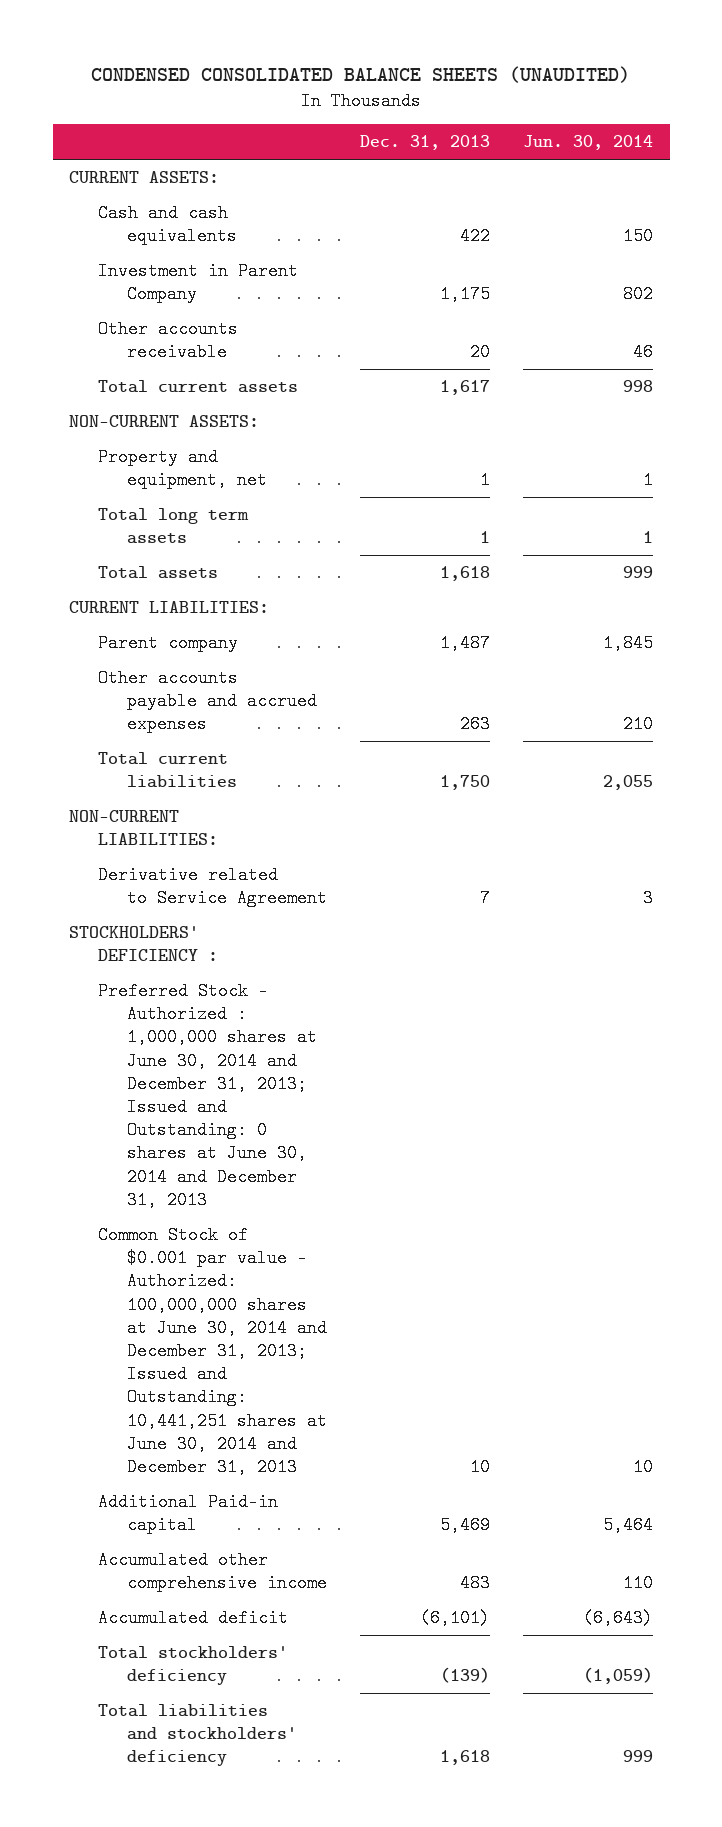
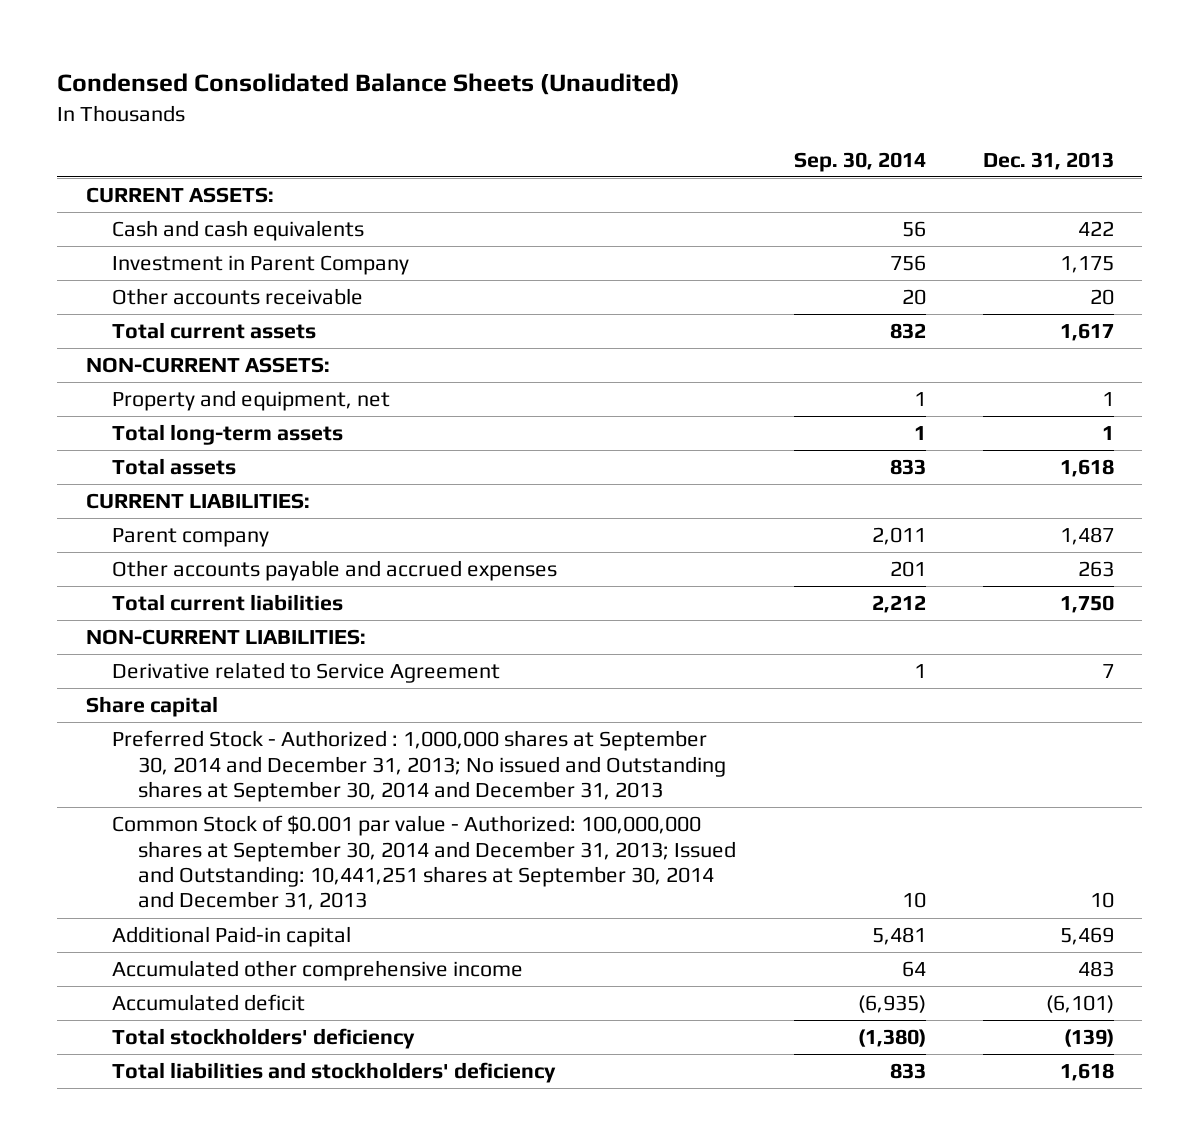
[91,66,631,84] CONDENSED CONSOLIDATED BALANCE SHEETS (UNAUDITED) -> [57,73,681,96] Condensed Consolidated Balance Sheets (Unaudited)
[523,135,654,151] Jun. 30, 2014 -> none
none -> [793,151,926,172] Sep. 30, 2014
[98,507,250,545] Total long term assets -> [112,424,344,446] Total long-term assets
[69,925,219,962] STOCKHOLDERS' DEFICIENCY : -> none
none -> [86,696,219,718] Share capital
[98,981,318,1209] Preferred Stock - Authorized : 1,000,000 shares at June 30, 2014 and December 31, 2013; Issued and Outstanding: 0 shares at June 30, 2014 and December 31, 2013 -> [112,730,727,803] Preferred Stock - Authorized : 1,000,000 shares at September 30, 2014 and December 31, 2013; No issued and Outstanding shares at September 30, 2014 and December 31, 2013
[98,1225,328,1477] Common Stock of $0.001 par value - Authorized: 100,000,000 shares at June 30, 2014 and December 31, 2013; Issued and Outstanding: 10,441,251 shares at June 30, 2014 and December 31, 2013 -> [112,815,737,911] Common Stock of $0.001 par value - Authorized: 100,000,000 shares at September 30, 2014 and December 31, 2013; Issued and Outstanding: 10,441,251 shares at September 30, 2014 and December 31, 2013

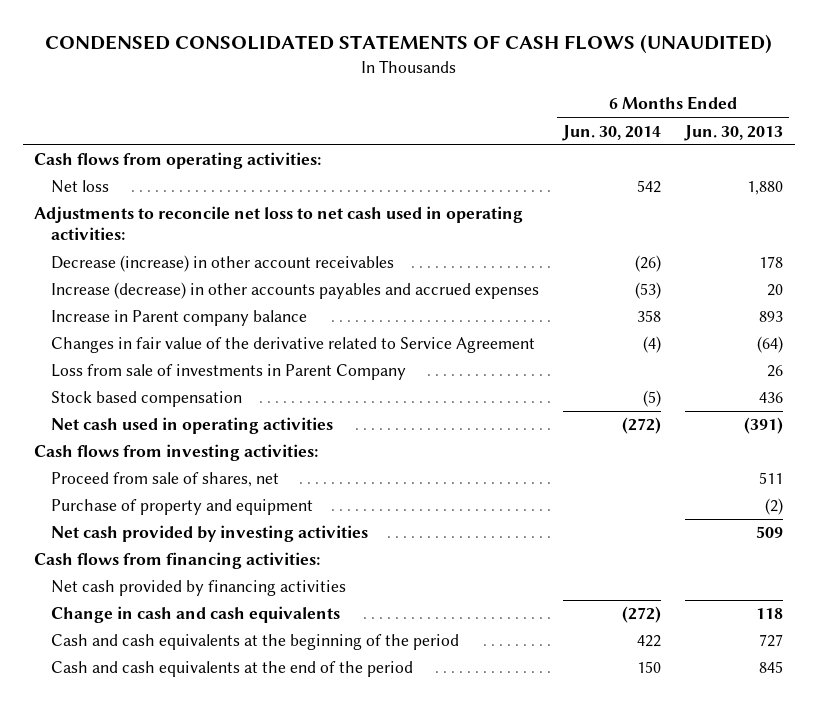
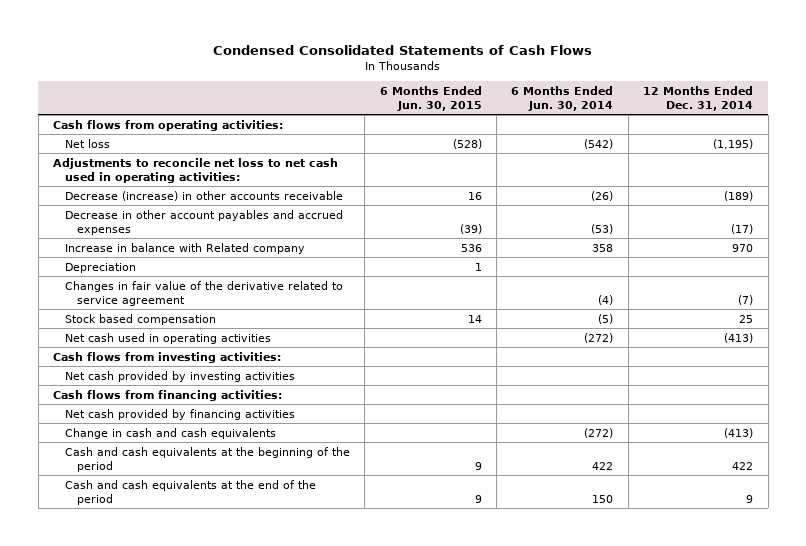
[44,34,772,55] CONDENSED CONSOLIDATED STATEMENTS OF CASH FLOWS (UNAUDITED) -> [213,45,593,56] Condensed Consolidated Statements of Cash Flows
[683,124,783,141] Jun. 30, 2013 -> none
none -> [379,85,482,111] 6 Months Ended Jun. 30, 2015
none -> [643,85,754,111] 12 Months Ended Dec. 31, 2014
[637,180,662,194] 542 -> [584,138,614,149] (542)
[51,364,407,381] Loss from sale of investments in Parent Company -> none
[51,255,395,273] Decrease (increase) in other account receivables -> [64,190,343,201] Decrease (increase) in other accounts receivable
[51,282,540,300] Increase (decrease) in other accounts payables and accrued expenses -> [64,209,343,235] Decrease in other account payables and accrued expenses
[51,310,308,327] Increase in Parent company balance -> [64,242,305,254] Increase in balance with Related company
none -> [64,262,136,273] Depreciation
[51,337,536,354] Changes in fair value of the derivative related to Service Agreement -> [64,280,343,306] Changes in fair value of the derivative related to service agreement
[51,472,280,488] Proceed from sale of shares, net -> none
[51,499,314,516] Purchase of property and equipment -> none

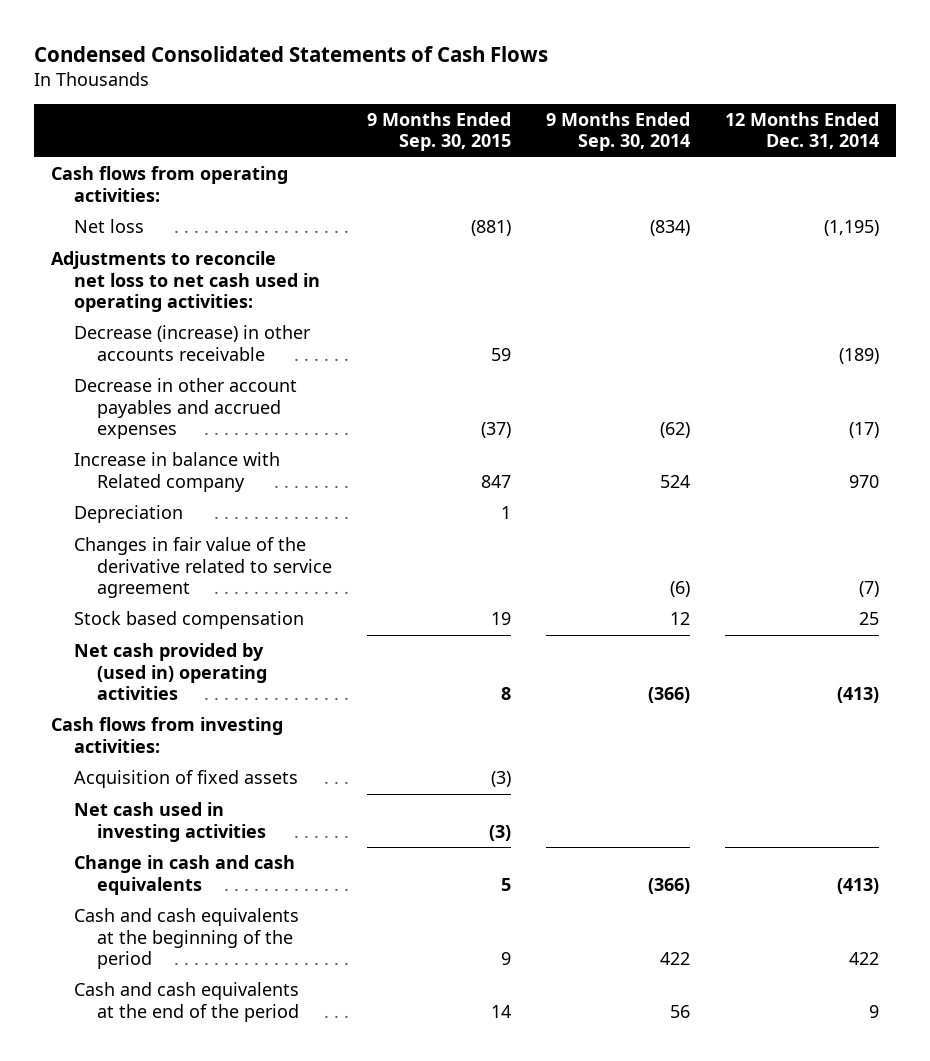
[379,85,482,111] 6 Months Ended Jun. 30, 2015 -> none
[511,85,614,111] 6 Months Ended Jun. 30, 2014 -> none
none -> [366,112,511,152] 9 Months Ended Sep. 30, 2015
none -> [545,112,690,152] 9 Months Ended Sep. 30, 2014
[64,332,271,344] Net cash used in operating activities -> [74,643,268,700] Net cash provided by (used in) operating activities
[53,389,283,401] Cash flows from financing activities: -> none
[64,408,295,420] Net cash provided by financing activities -> none
none -> [74,770,299,789] Acquisition of fixed assets
[64,370,295,382] Net cash provided by investing activities -> [74,802,267,842] Net cash used in investing activities

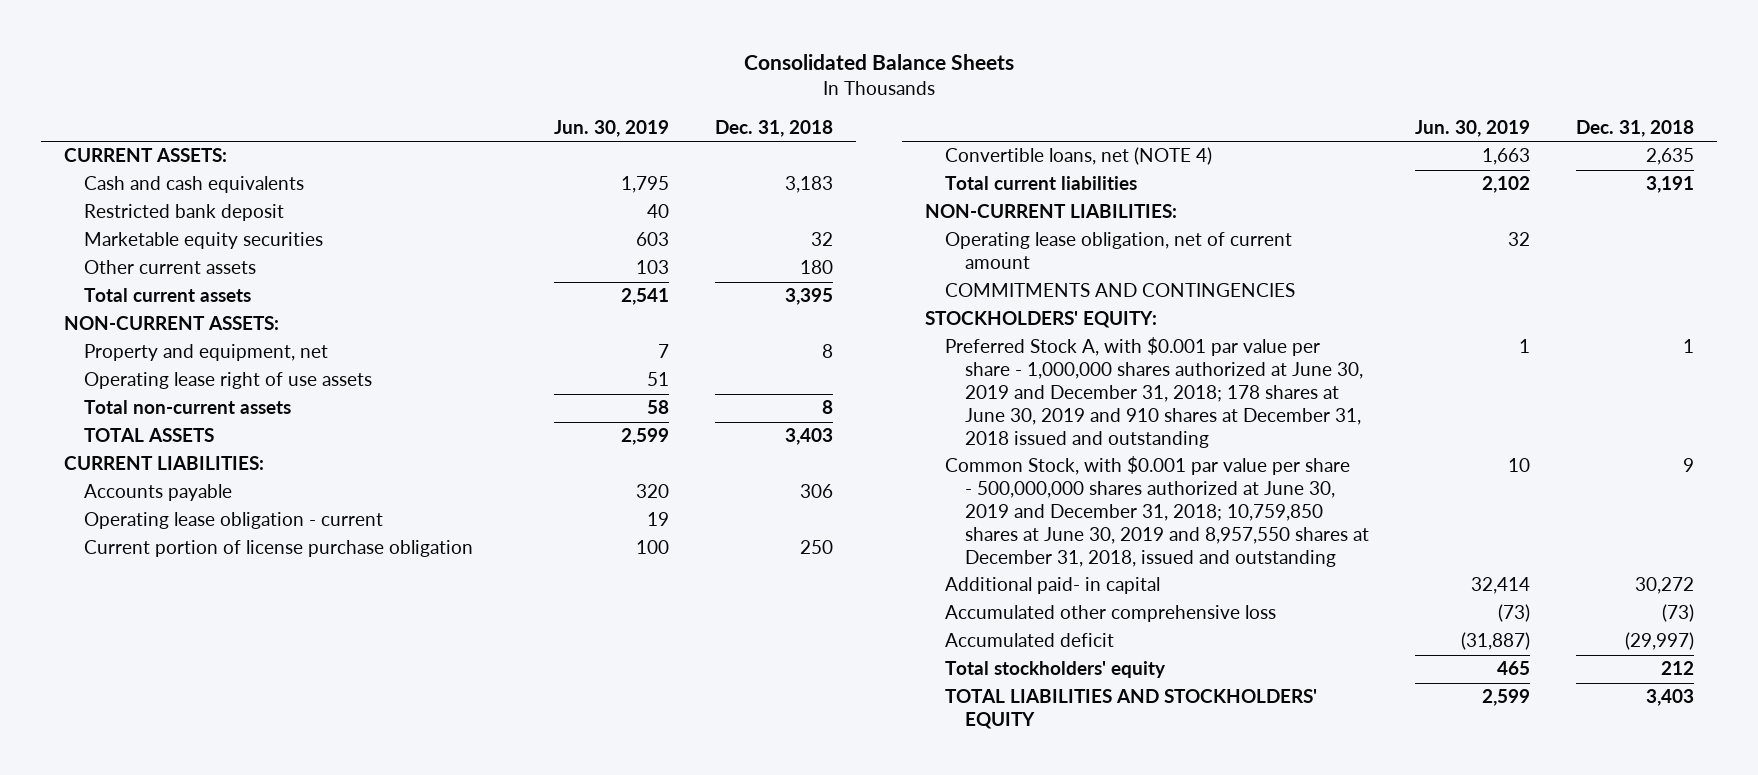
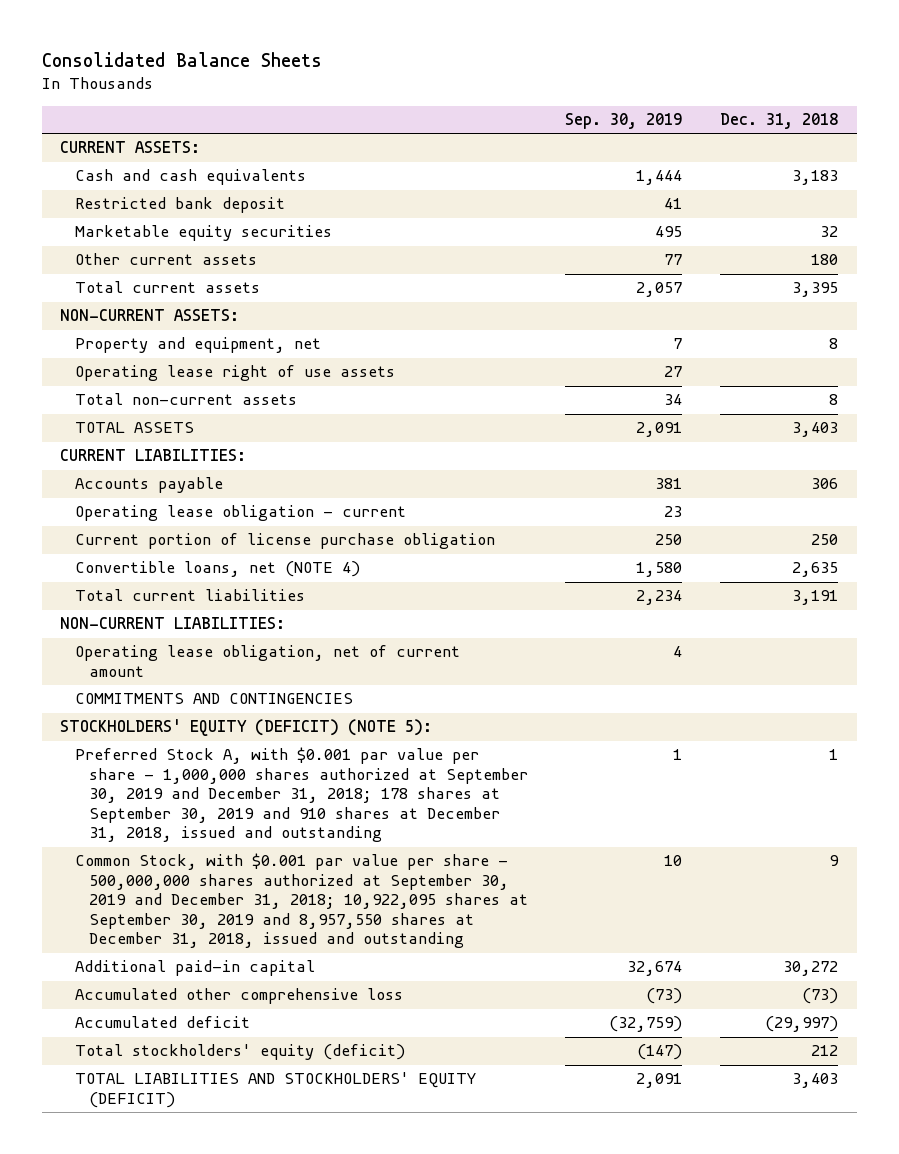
[554,119,670,137] Jun. 30, 2019 -> none
none -> [565,113,683,130] Sep. 30, 2019
[925,311,1158,329] STOCKHOLDERS' EQUITY: -> [60,719,433,737] STOCKHOLDERS' EQUITY (DEFICIT) (NOTE 5):
[945,337,1364,449] Preferred Stock A, with $0.001 par value per share - 1,000,000 shares authorized at June 30, 2019 and December 31, 2018; 178 shares at June 30, 2019 and 910 shares at December 31, 2018 issued and outstanding -> [74,747,528,843] Preferred Stock A, with $0.001 par value per share - 1,000,000 shares authorized at September 30, 2019 and December 31, 2018; 178 shares at September 30, 2019 and 910 shares at December 31, 2018, issued and outstanding
[945,456,1370,568] Common Stock, with $0.001 par value per share - 500,000,000 shares authorized at June 30, 2019 and December 31, 2018; 10,759,850 shares at June 30, 2019 and 8,957,550 shares at December 31, 2018, issued and outstanding -> [74,853,528,949] Common Stock, with $0.001 par value per share - 500,000,000 shares authorized at September 30, 2019 and December 31, 2018; 10,922,095 shares at September 30, 2019 and 8,957,550 shares at December 31, 2018, issued and outstanding
[945,577,1161,595] Additional paid- in capital -> [74,960,315,977] Additional paid-in capital
[945,661,1167,679] Total stockholders' equity -> [74,1044,405,1061] Total stockholders' equity (deficit)
[945,689,1318,730] TOTAL LIABILITIES AND STOCKHOLDERS' EQUITY -> [74,1072,476,1108] TOTAL LIABILITIES AND STOCKHOLDERS' EQUITY (DEFICIT)

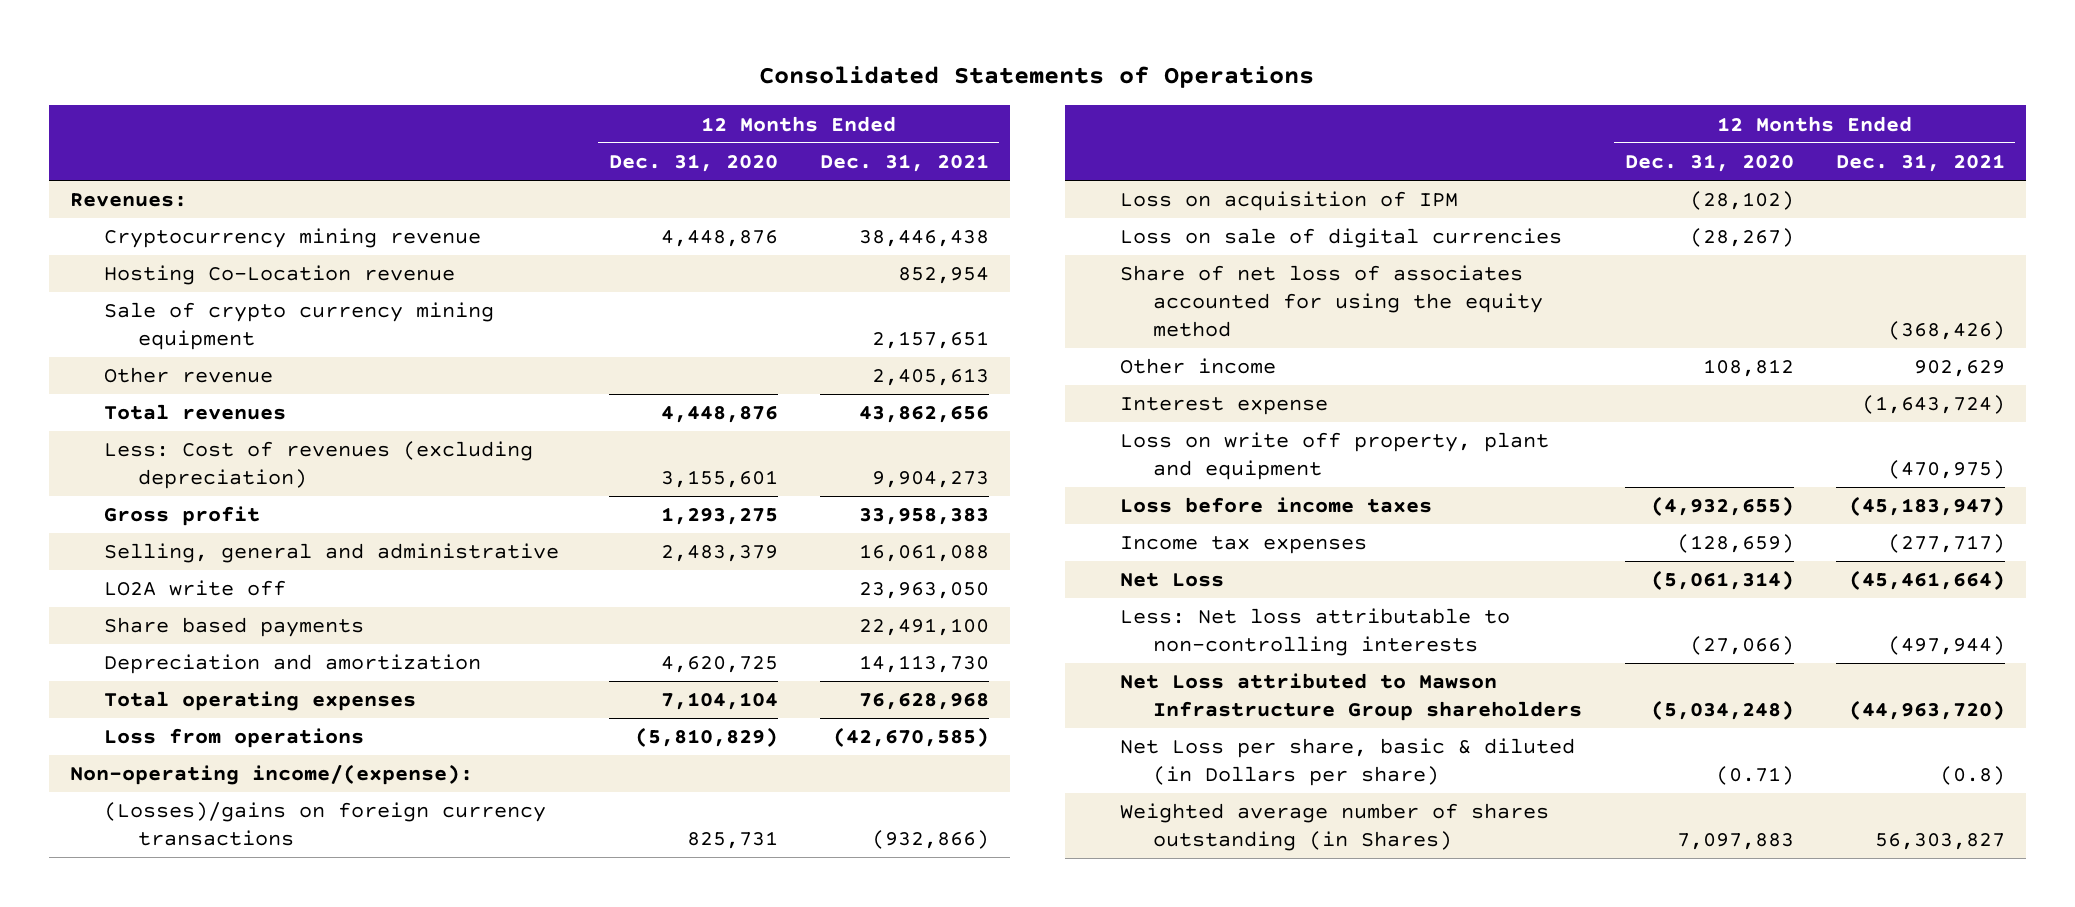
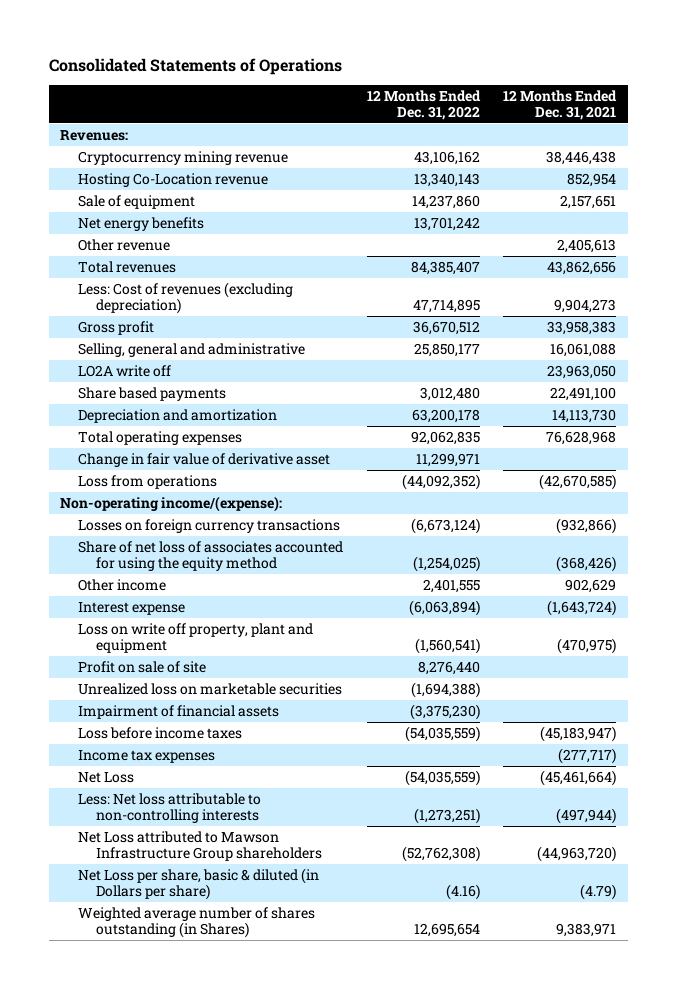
[608,154,778,173] Dec. 31, 2020 -> none
none -> [366,89,481,120] 12 Months Ended Dec. 31, 2022
[103,302,494,351] Sale of crypto currency mining equipment -> [78,195,196,210] Sale of equipment
none -> [78,217,205,232] Net energy benefits
none -> [78,453,331,468] Change in fair value of derivative asset
[1119,191,1458,212] Loss on acquisition of IPM -> none
[1119,228,1562,249] Loss on sale of digital currencies -> none
[103,802,546,847] (Losses)/gains on foreign currency transactions -> [78,519,341,534] Losses on foreign currency transactions
none -> [78,661,207,674] Profit on sale of site
none -> [78,683,343,696] Unrealized loss on marketable securities
none -> [78,705,280,720] Impairment of financial assets
[1939,766,2005,786] (0.8) -> [580,884,617,901] (4.79)
[1874,833,2005,851] 56,303,827 -> [556,923,617,938] 9,383,971

